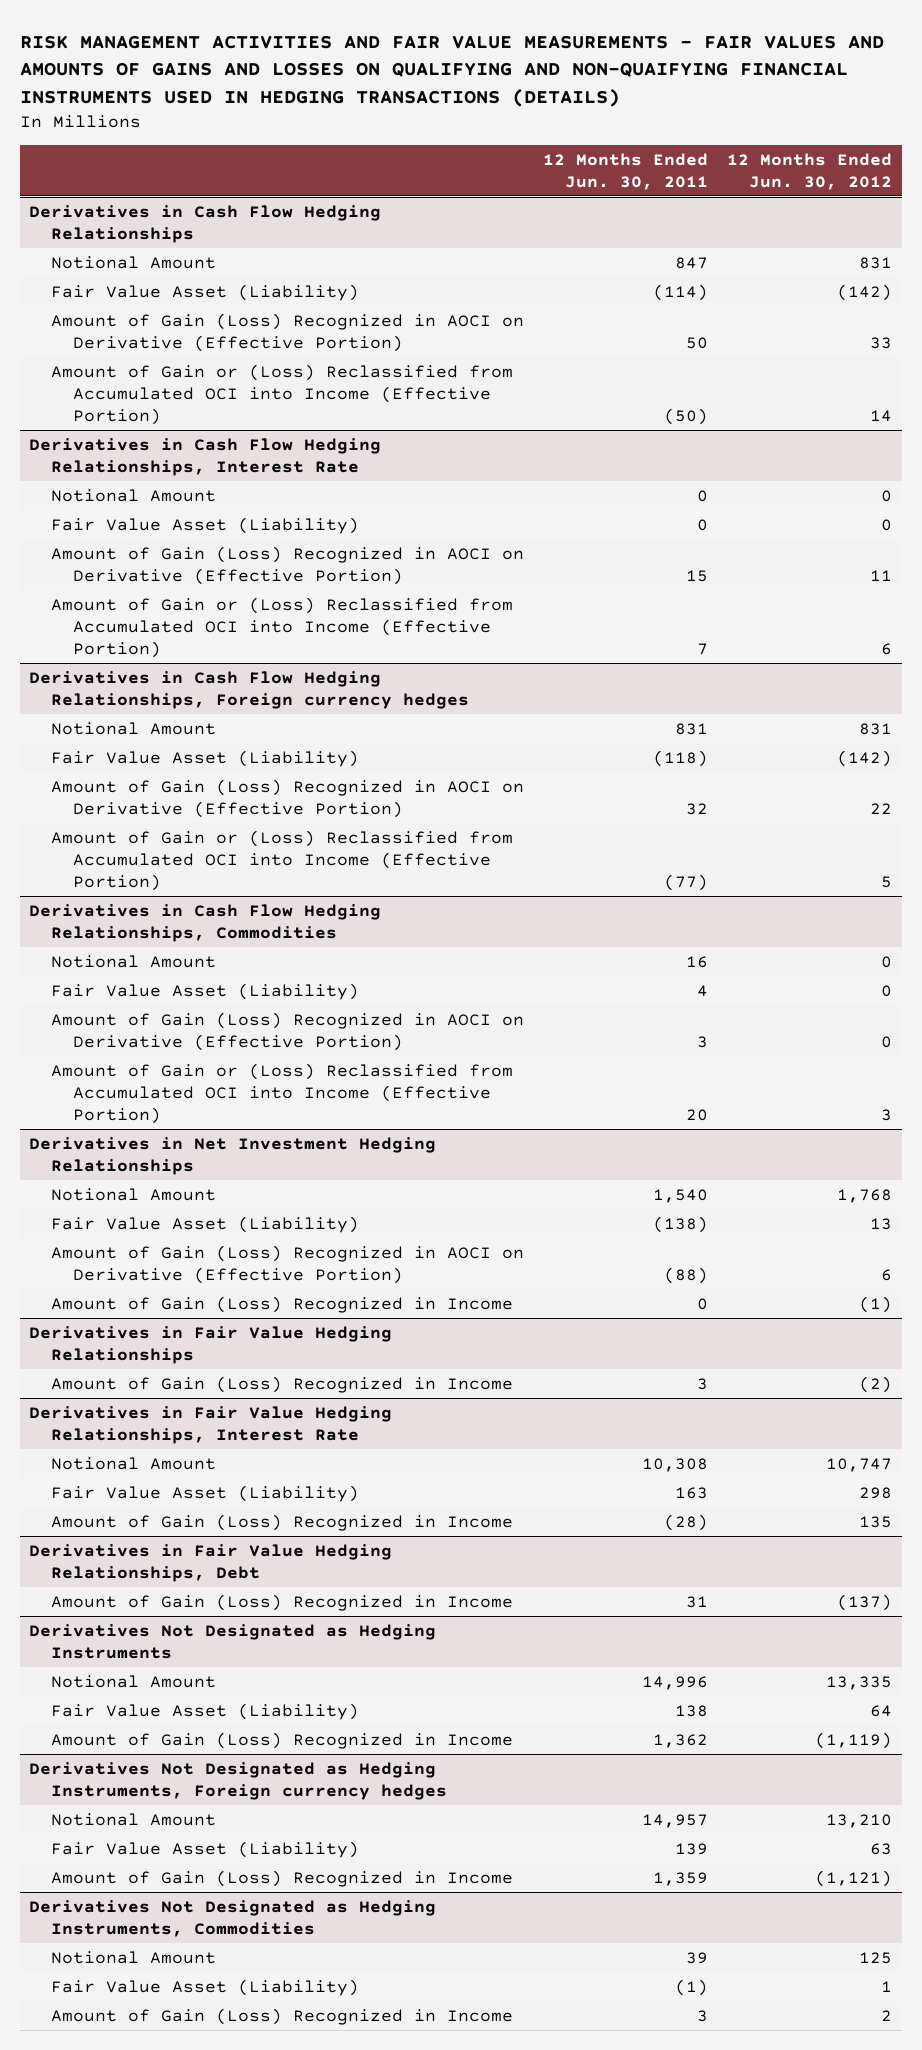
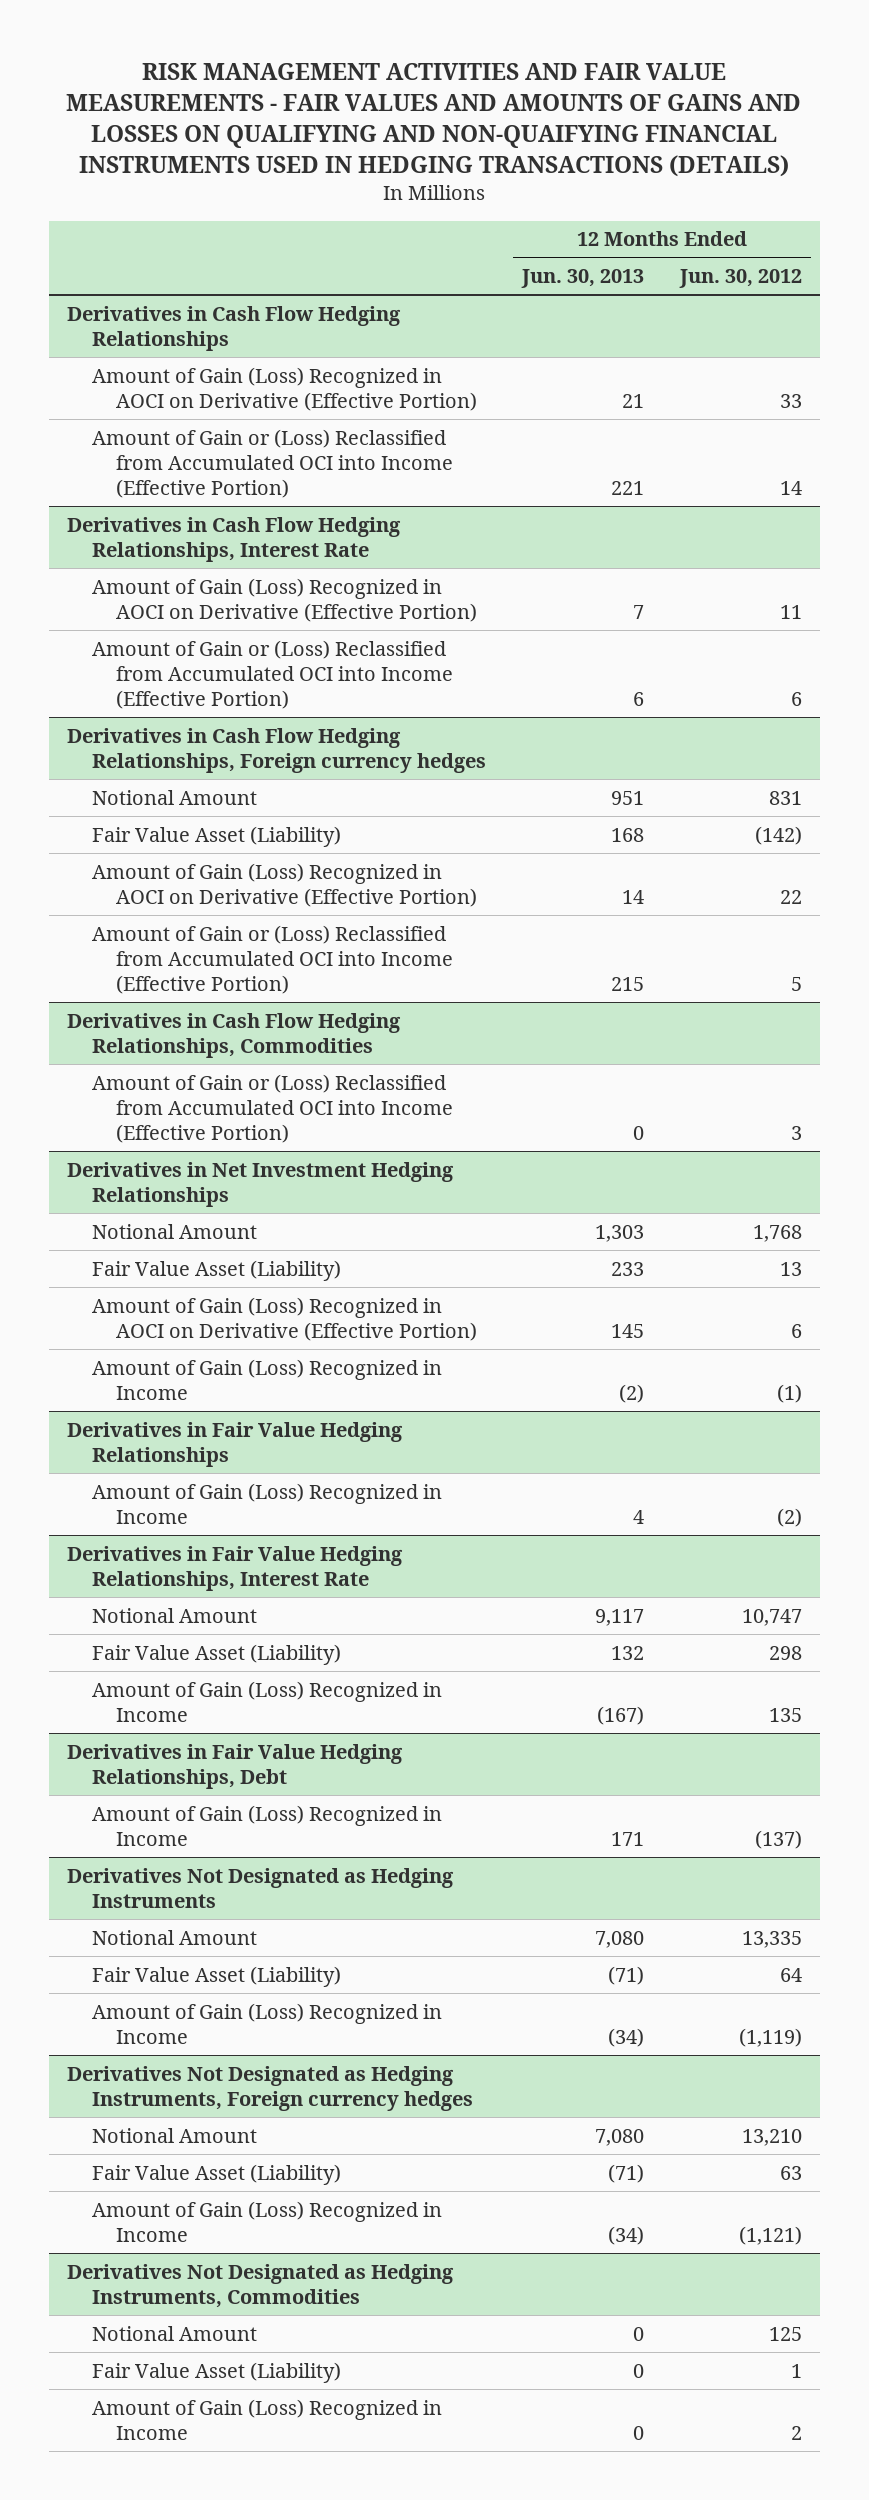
[543,152,709,190] 12 Months Ended Jun. 30, 2011 -> none
none -> [520,268,644,288] Jun. 30, 2013
[51,255,217,269] Notional Amount -> none
[51,283,360,301] Fair Value Asset (Liability) -> none
[51,488,217,502] Notional Amount -> none
[51,516,360,534] Fair Value Asset (Liability) -> none
[51,954,217,968] Notional Amount -> none
[51,982,360,1000] Fair Value Asset (Liability) -> none
[51,1011,525,1051] Amount of Gain (Loss) Recognized in AOCI on Derivative (Effective Portion) -> none

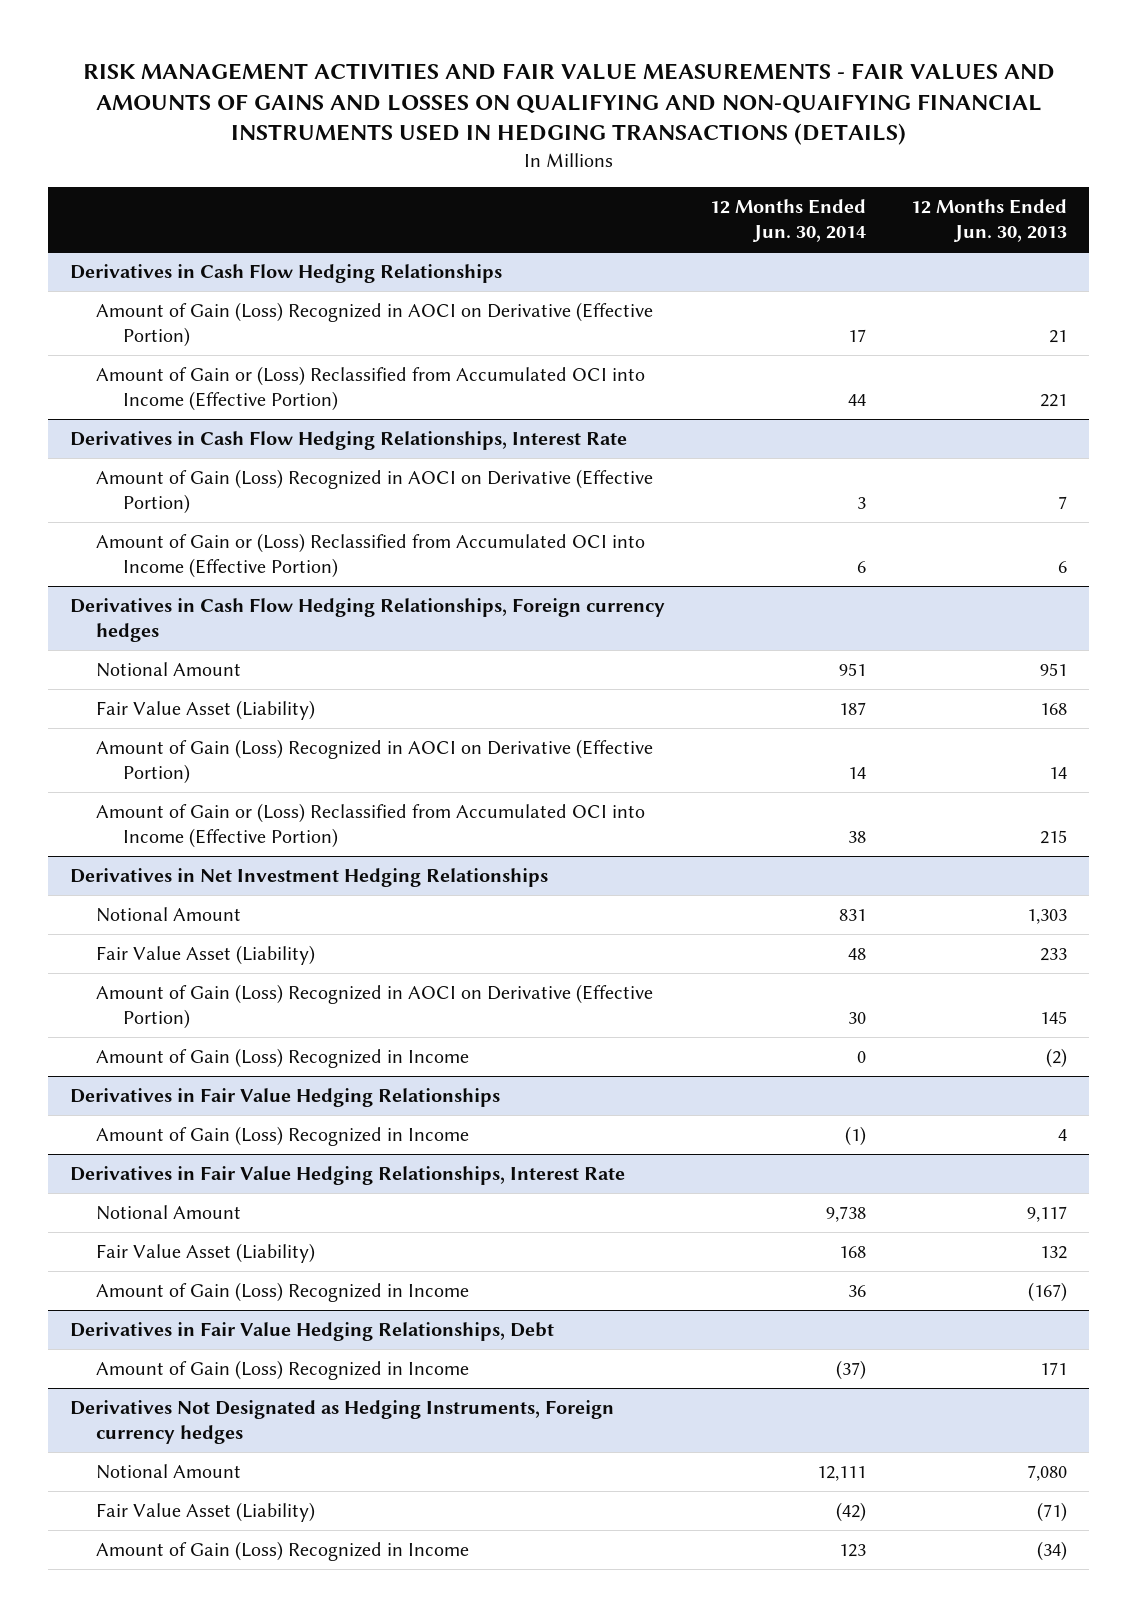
[678,268,802,288] Jun. 30, 2012 -> none
none -> [710,198,867,242] 12 Months Ended Jun. 30, 2014
[67,1012,402,1058] Derivatives in Cash Flow Hedging Relationships, Commodities -> none
[91,1073,454,1143] Amount of Gain or (Loss) Reclassified from Accumulated OCI into Income (Effective Portion) -> none
[67,1867,455,1908] Derivatives Not Designated as Hedging Instruments -> none
[91,1929,257,1945] Notional Amount -> none
[91,1965,341,1987] Fair Value Asset (Liability) -> none
[91,2002,442,2044] Amount of Gain (Loss) Recognized in Income -> none
[67,2263,455,2308] Derivatives Not Designated as Hedging Instruments, Commodities -> none
[91,2325,257,2341] Notional Amount -> none
[91,2361,341,2383] Fair Value Asset (Liability) -> none
[91,2398,442,2440] Amount of Gain (Loss) Recognized in Income -> none

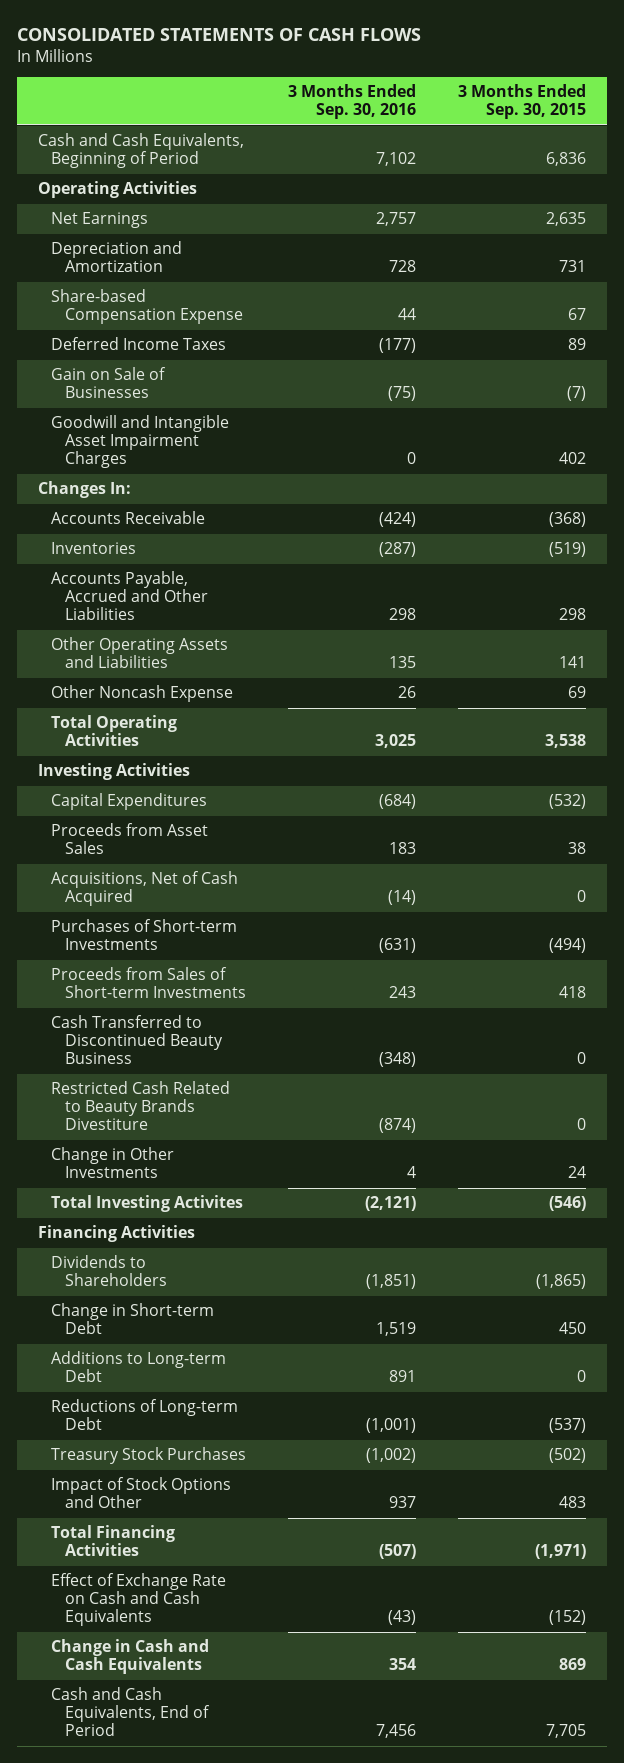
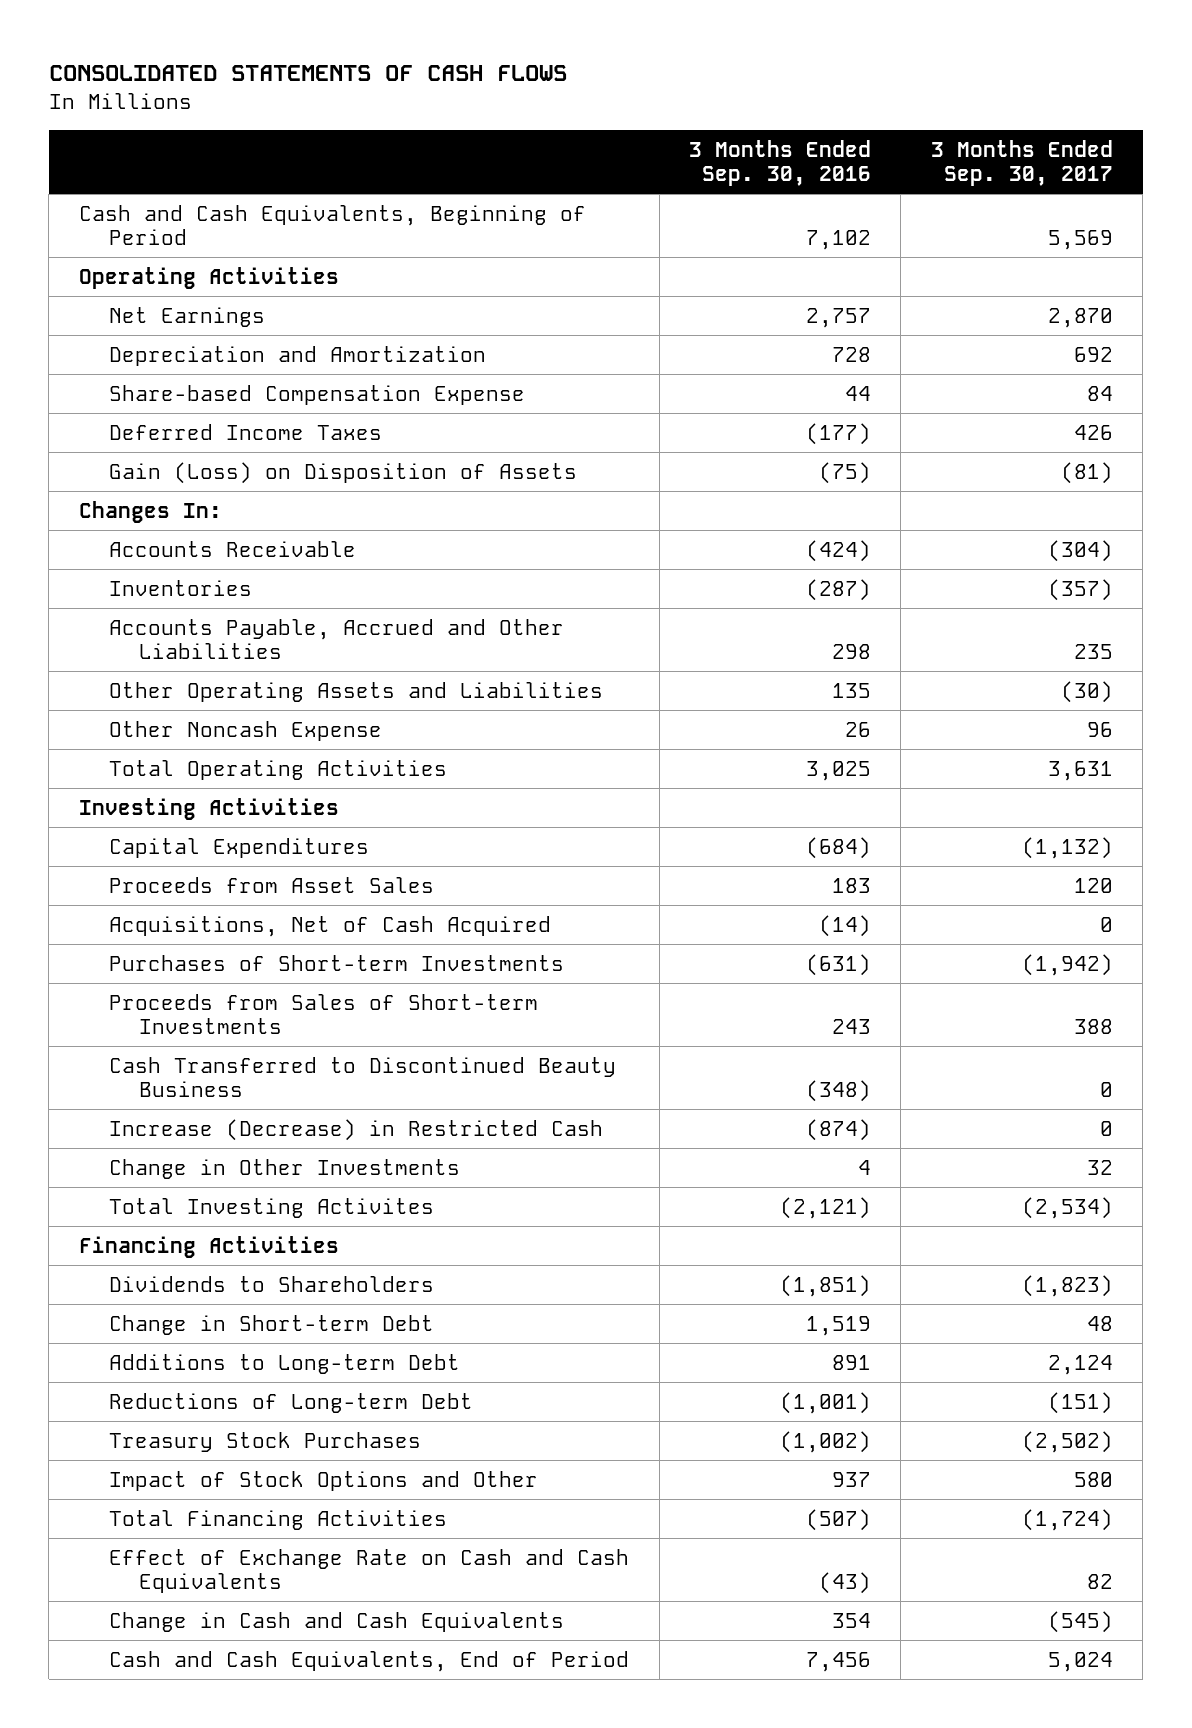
[458,84,587,120] 3 Months Ended Sep. 30, 2015 -> none
none -> [930,139,1113,187] 3 Months Ended Sep. 30, 2017
[51,367,167,399] Gain on Sale of Businesses -> none
[51,415,230,469] Goodwill and Intangible Asset Impairment Charges -> none
none -> [109,461,578,484] Gain (Loss) on Disposition of Assets
[51,1081,231,1131] Restricted Cash Related to Beauty Brands Divestiture -> [109,1118,604,1141] Increase (Decrease) in Restricted Cash

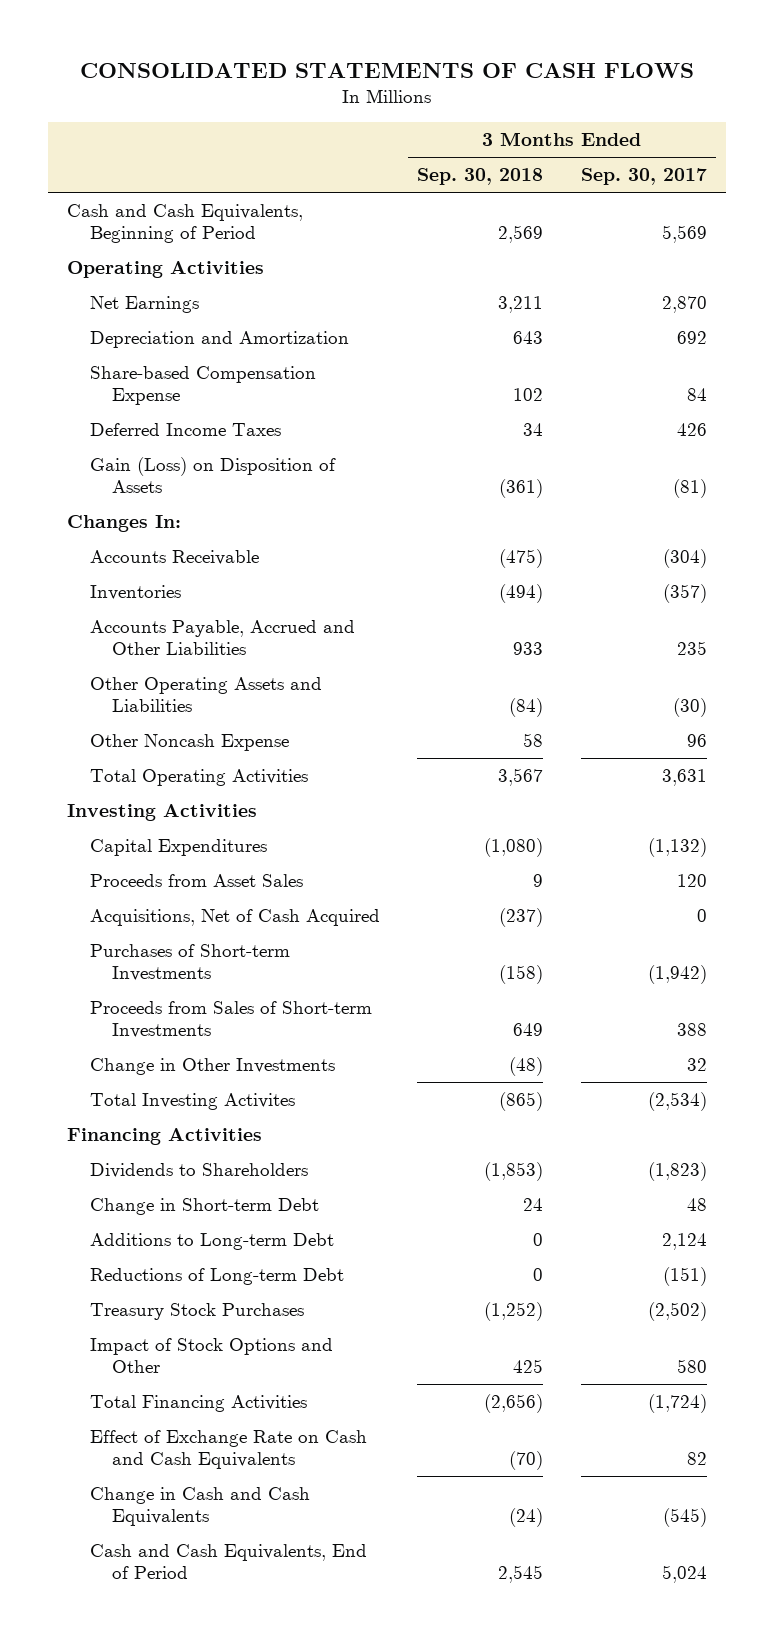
[688,139,871,187] 3 Months Ended Sep. 30, 2016 -> none
none -> [417,168,544,186] Sep. 30, 2018
[109,1056,617,1098] Cash Transferred to Discontinued Beauty Business -> none
[109,1118,604,1141] Increase (Decrease) in Restricted Cash -> none

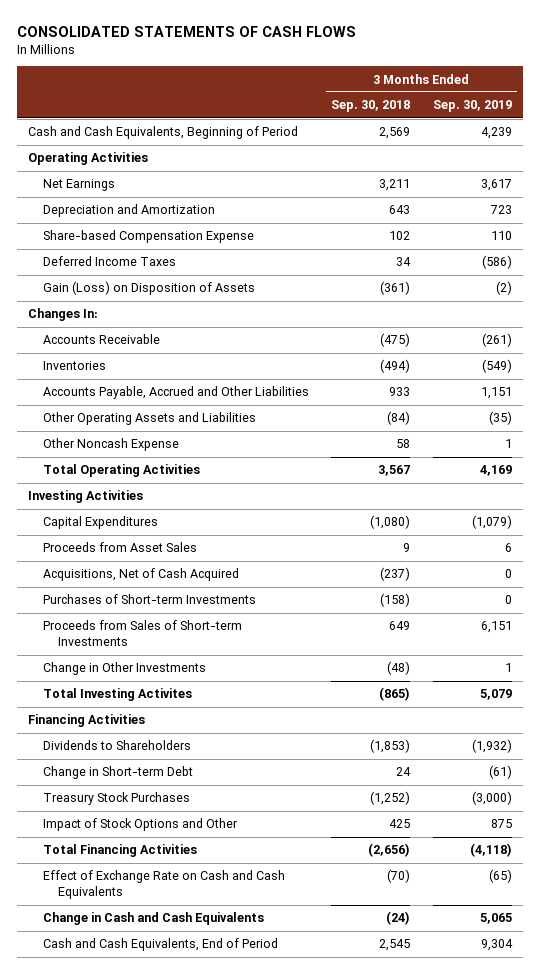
[580,168,707,186] Sep. 30, 2017 -> none
none -> [432,100,512,113] Sep. 30, 2019
[89,1233,334,1251] Additions to Long-term Debt -> none
[89,1268,344,1286] Reductions of Long-term Debt -> none

